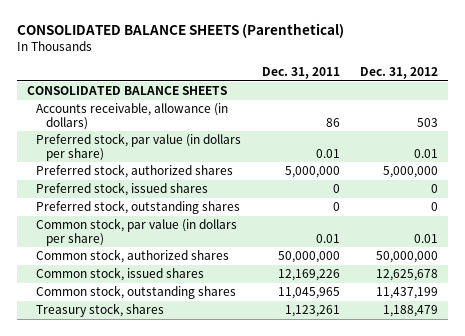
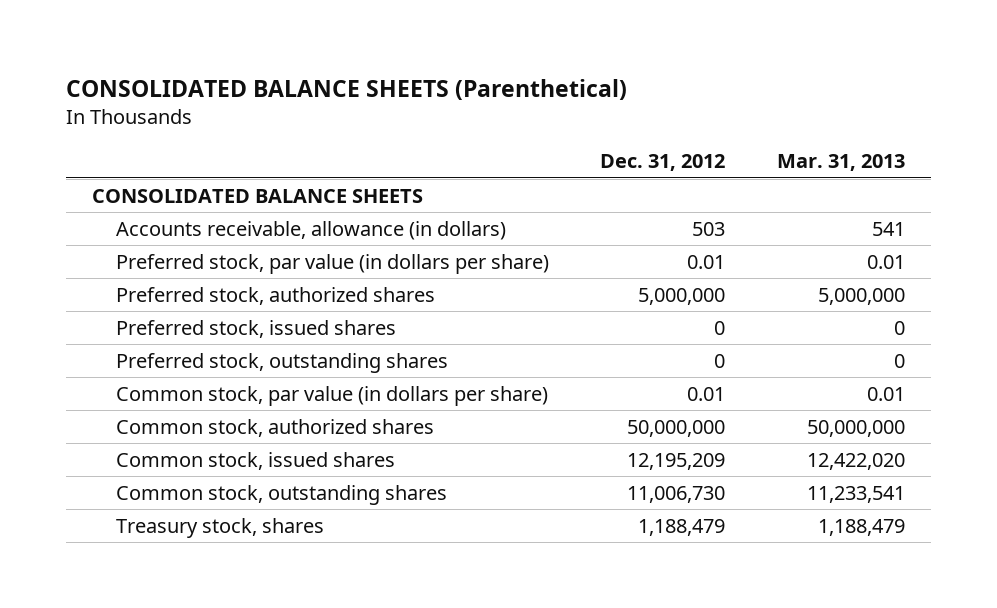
[261,67,340,80] Dec. 31, 2011 -> none
none -> [776,154,905,172] Mar. 31, 2013
[376,269,439,282] 12,625,678 -> [627,452,726,470] 12,195,209
[376,287,439,300] 11,437,199 -> [627,485,726,503] 11,006,730

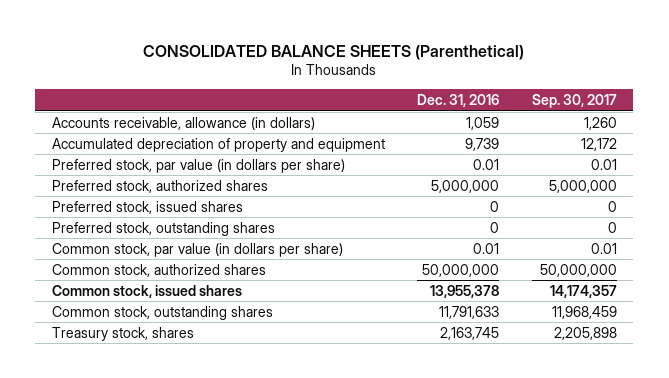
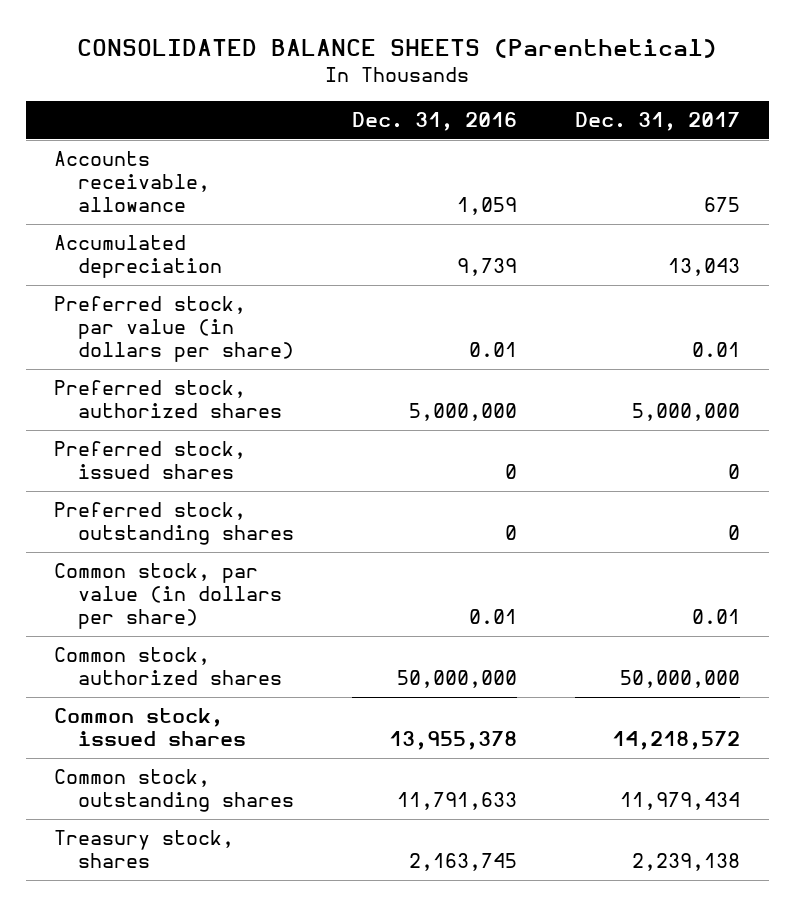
[531,93,617,108] Sep. 30, 2017 -> none
none -> [574,112,740,132] Dec. 31, 2017
[51,116,315,130] Accounts receivable, allowance (in dollars) -> [54,151,211,213] Accounts receivable, allowance
[51,137,385,152] Accumulated depreciation of property and equipment -> [54,235,223,279] Accumulated depreciation

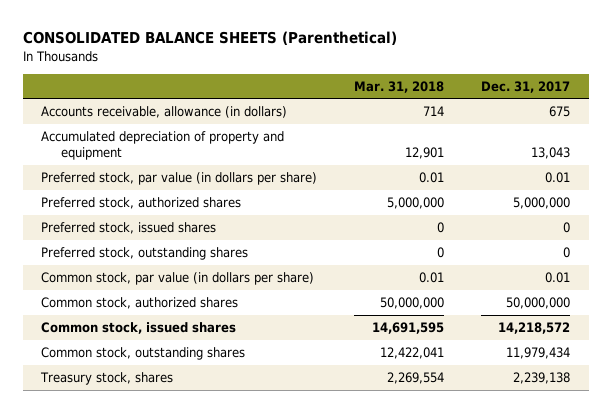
[352,112,518,132] Dec. 31, 2016 -> none
none -> [354,80,445,93] Mar. 31, 2018
[54,151,211,213] Accounts receivable, allowance -> [41,106,288,119] Accounts receivable, allowance (in dollars)
[54,235,223,279] Accumulated depreciation -> [41,131,285,161] Accumulated depreciation of property and equipment

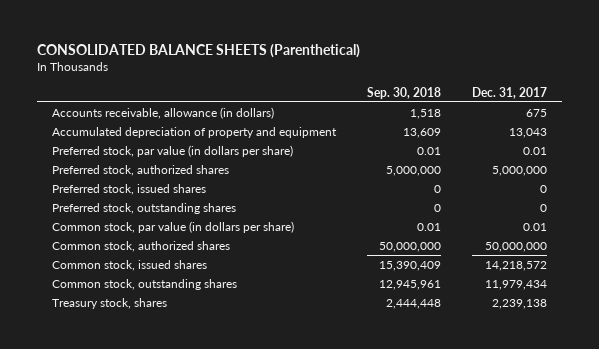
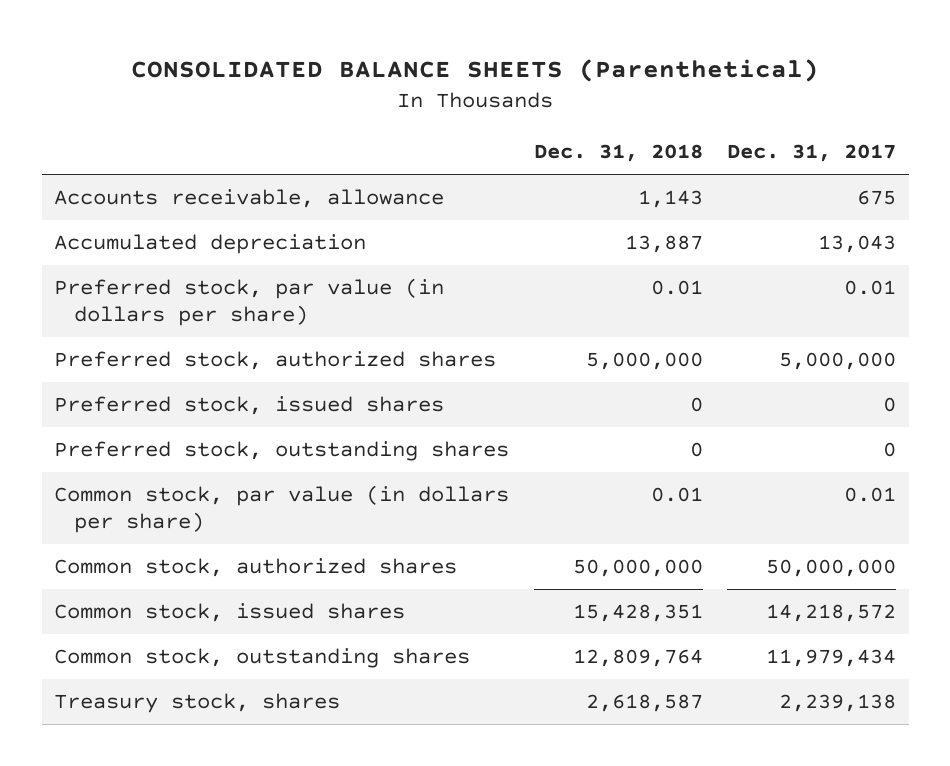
[367,86,442,99] Sep. 30, 2018 -> none
none -> [533,144,703,163] Dec. 31, 2018
[52,106,275,119] Accounts receivable, allowance (in dollars) -> [54,188,445,208] Accounts receivable, allowance
[52,126,338,138] Accumulated depreciation of property and equipment -> [54,233,367,254] Accumulated depreciation

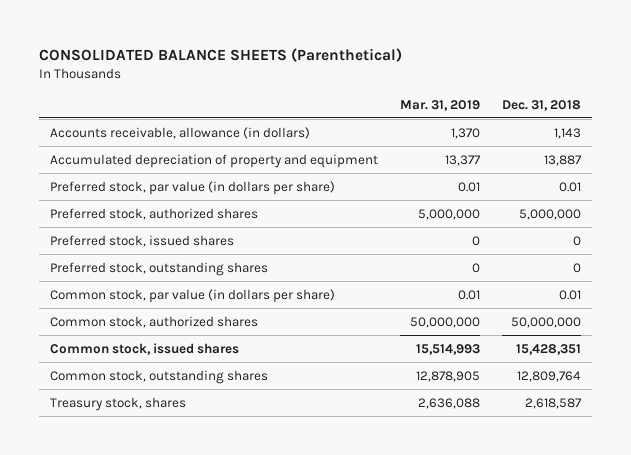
[727,144,897,163] Dec. 31, 2017 -> none
none -> [400,99,481,111] Mar. 31, 2019
[54,188,445,208] Accounts receivable, allowance -> [50,126,311,139] Accounts receivable, allowance (in dollars)
[54,233,367,254] Accumulated depreciation -> [50,153,379,168] Accumulated depreciation of property and equipment

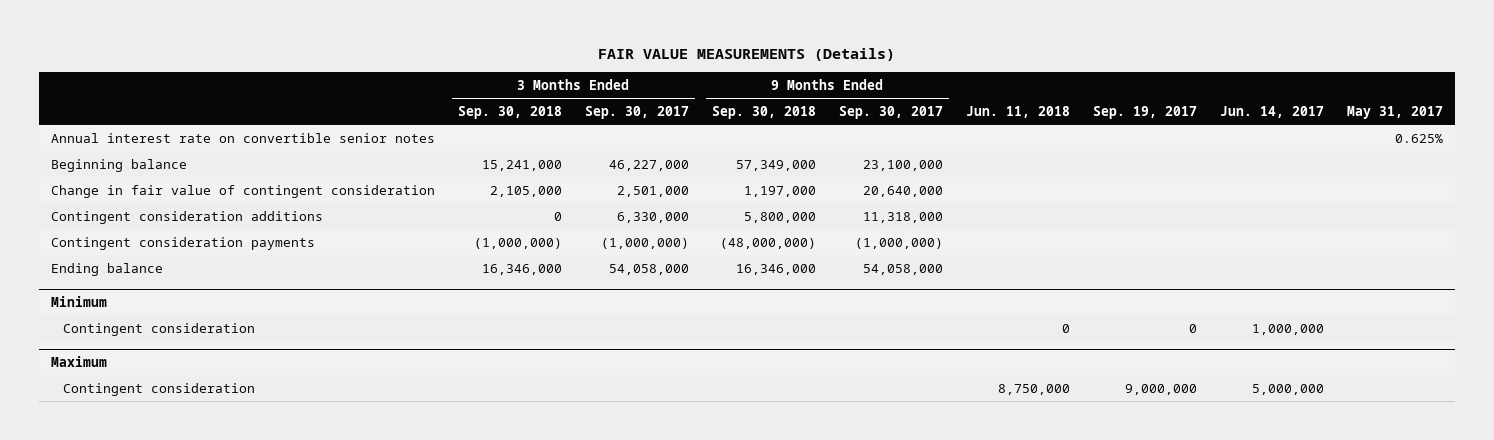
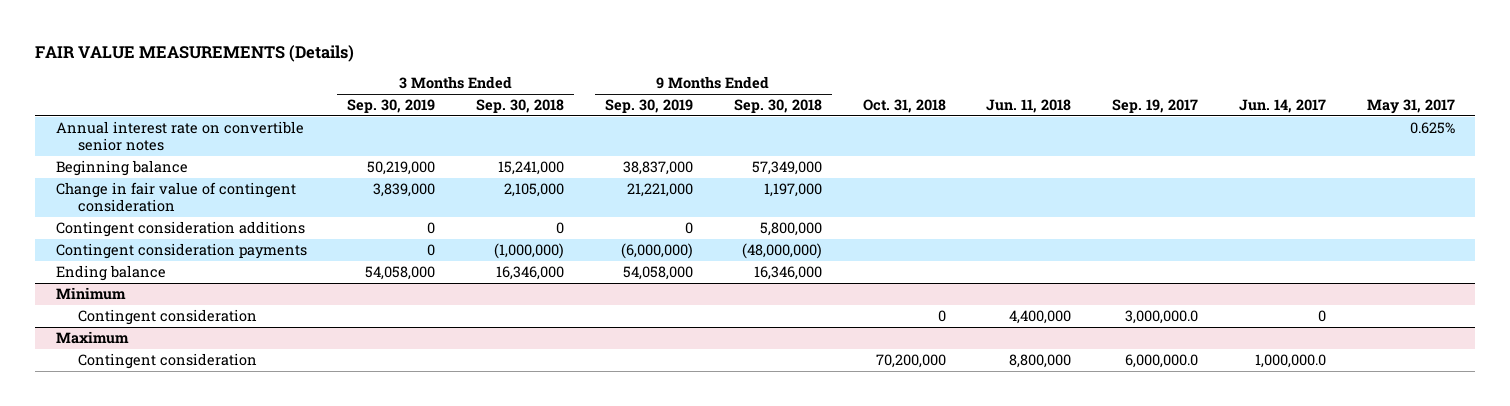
[584,105,689,119] Sep. 30, 2017 -> none
[839,105,944,119] Sep. 30, 2017 -> none
none -> [347,99,436,114] Sep. 30, 2019
none -> [604,99,693,114] Sep. 30, 2019
none -> [862,99,946,114] Oct. 31, 2018
[1062,323,1071,333] 0 -> [1009,310,1072,325] 4,400,000
[1189,323,1198,333] 0 -> [1125,310,1199,325] 3,000,000.0
[1252,323,1325,335] 1,000,000 -> [1318,310,1327,323] 0
[998,383,1071,395] 8,750,000 -> [1009,354,1072,369] 8,800,000
[1125,383,1198,395] 9,000,000 -> [1125,354,1199,369] 6,000,000.0
[1252,383,1325,395] 5,000,000 -> [1255,354,1327,369] 1,000,000.0

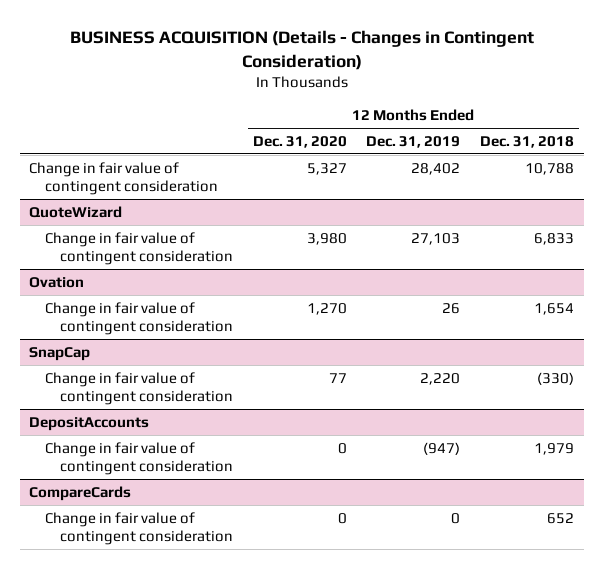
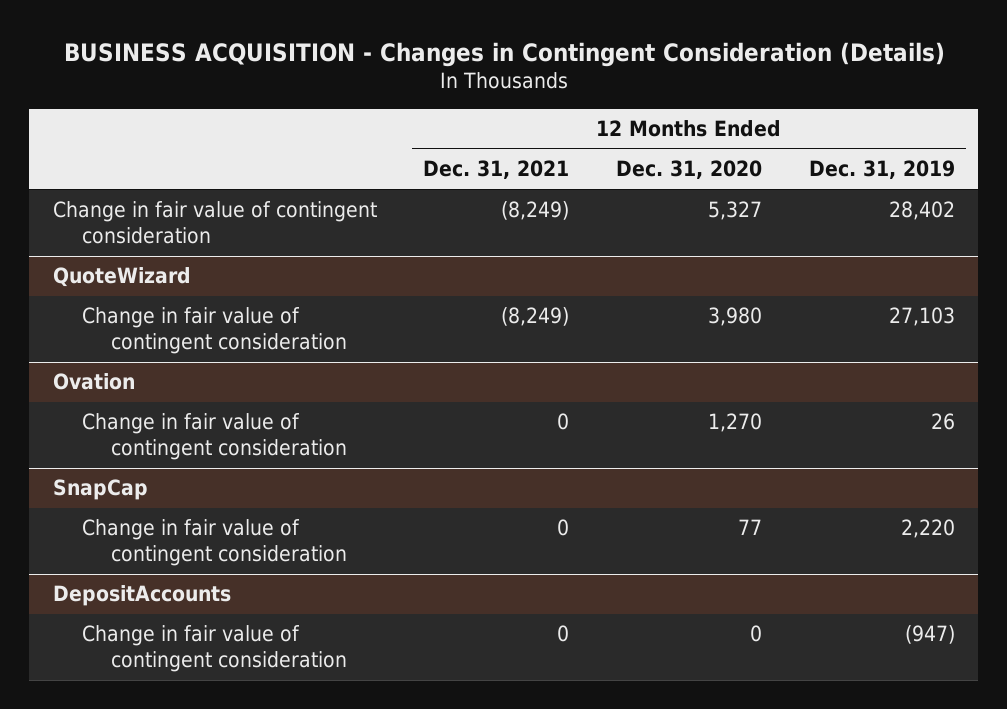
[69,30,534,70] BUSINESS ACQUISITION (Details - Changes in Contingent Consideration) -> [63,41,945,67] BUSINESS ACQUISITION - Changes in Contingent Consideration (Details)
[479,136,574,149] Dec. 31, 2018 -> none
none -> [423,160,570,180] Dec. 31, 2021
[29,485,132,501] CompareCards -> none
[44,511,233,546] Change in fair value of contingent consideration -> none

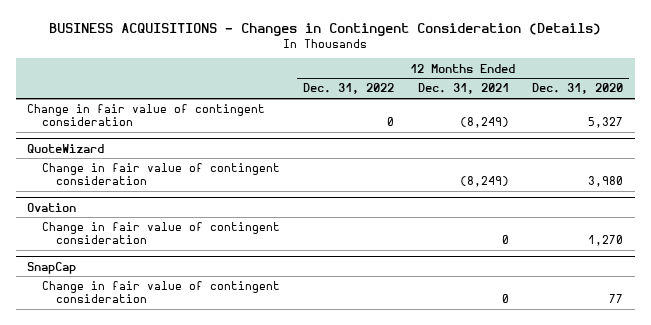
[63,41,945,67] BUSINESS ACQUISITION - Changes in Contingent Consideration (Details) -> [49,22,602,36] BUSINESS ACQUISITIONS - Changes in Contingent Consideration (Details)
[808,160,955,180] Dec. 31, 2019 -> none
none -> [303,83,395,95] Dec. 31, 2022
[52,585,231,607] DepositAccounts -> none
[81,625,348,673] Change in fair value of contingent consideration -> none

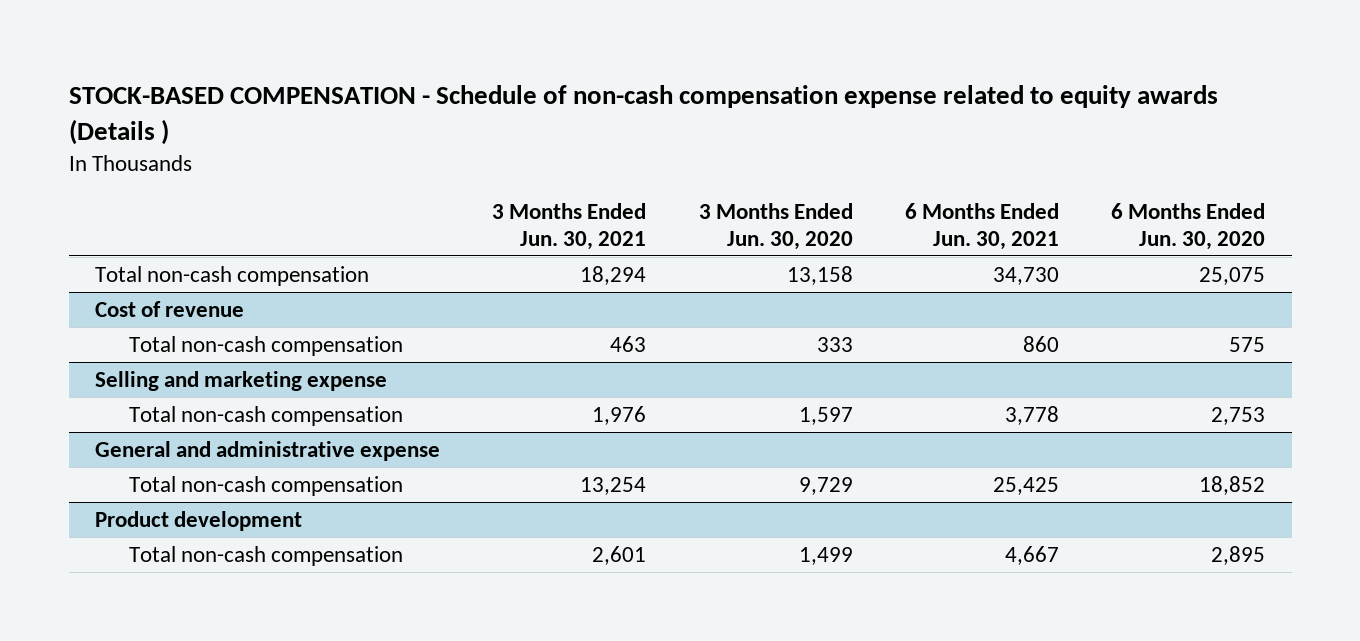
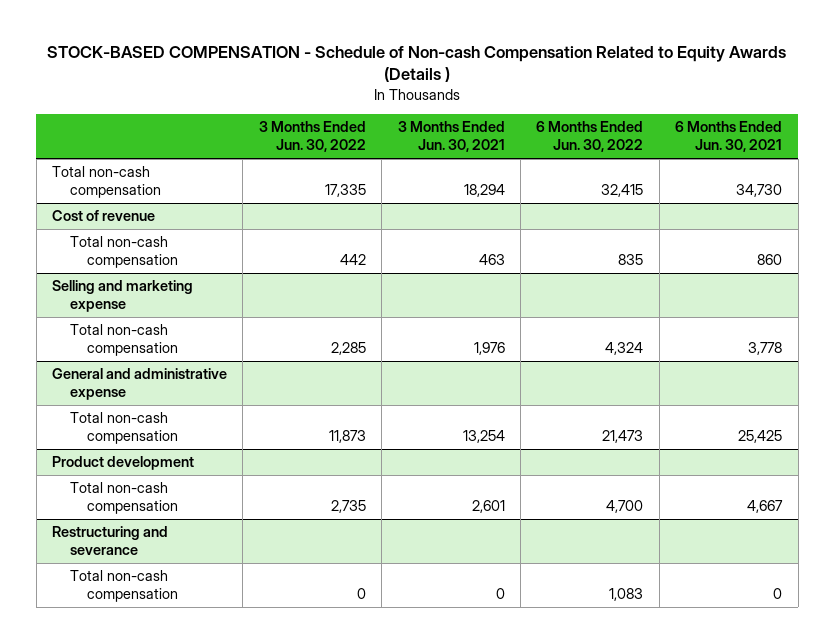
[68,85,1218,145] STOCK-BASED COMPENSATION - Schedule of non-cash compensation expense related to equity awards (Details ) -> [47,46,787,83] STOCK-BASED COMPENSATION - Schedule of Non-cash Compensation Related to Equity Awards (Details )
[698,203,853,250] 3 Months Ended Jun. 30, 2020 -> none
[1111,203,1266,250] 6 Months Ended Jun. 30, 2020 -> none
none -> [258,121,366,153] 3 Months Ended Jun. 30, 2022
none -> [536,121,644,153] 6 Months Ended Jun. 30, 2022
none -> [51,526,168,556] Restructuring and severance
none -> [69,570,179,603] Total non-cash compensation

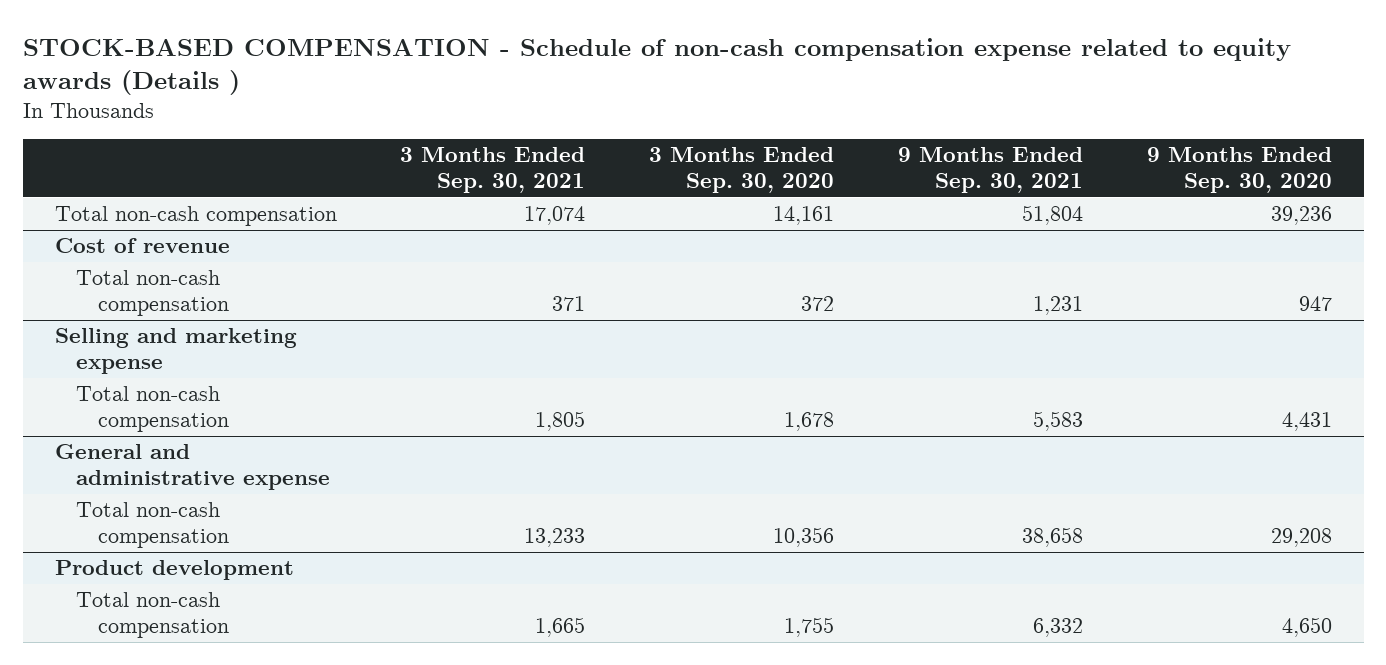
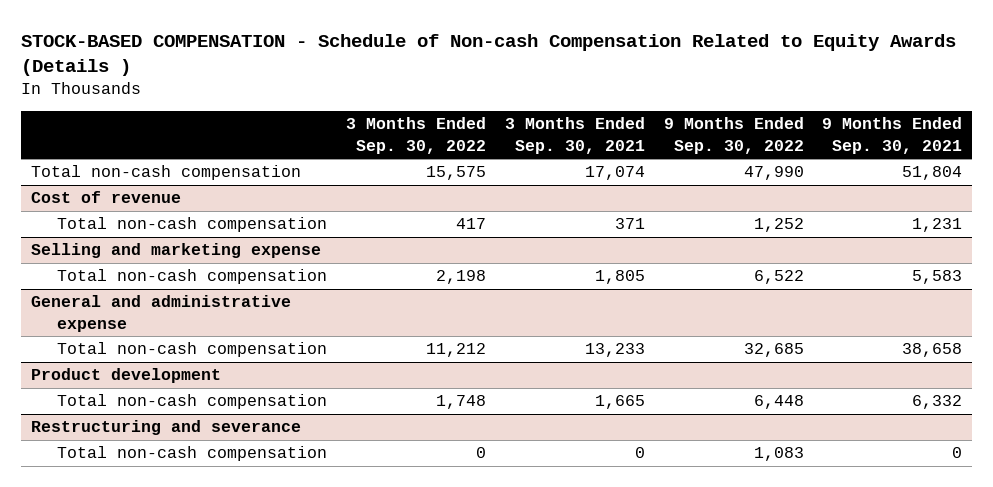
[22,37,1291,95] STOCK-BASED COMPENSATION - Schedule of non-cash compensation expense related to equity awards (Details ) -> [21,33,957,77] STOCK-BASED COMPENSATION - Schedule of Non-cash Compensation Related to Equity Awards (Details )
[649,147,835,194] 3 Months Ended Sep. 30, 2020 -> none
[1146,147,1332,194] 9 Months Ended Sep. 30, 2020 -> none
none -> [345,117,486,154] 3 Months Ended Sep. 30, 2022
none -> [663,117,804,154] 9 Months Ended Sep. 30, 2022
none -> [30,420,301,436] Restructuring and severance
none -> [56,446,327,462] Total non-cash compensation

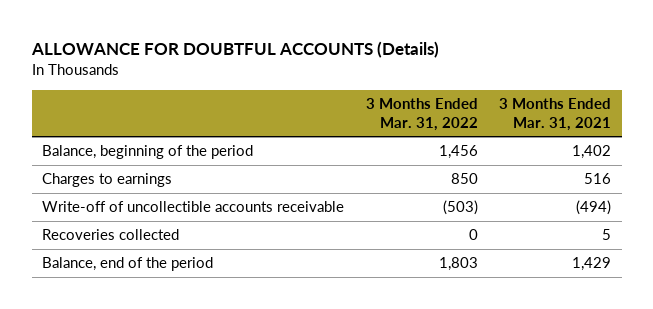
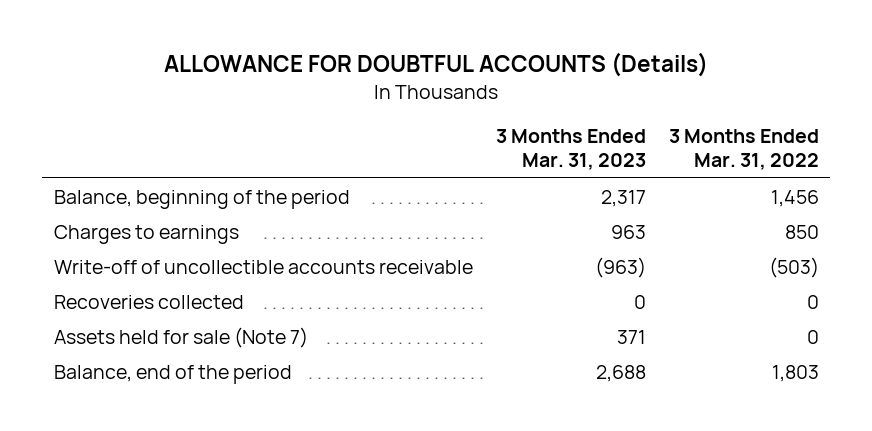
[498,98,611,131] 3 Months Ended Mar. 31, 2021 -> none
none -> [495,129,646,171] 3 Months Ended Mar. 31, 2023
none -> [53,326,308,348] Assets held for sale (Note 7)

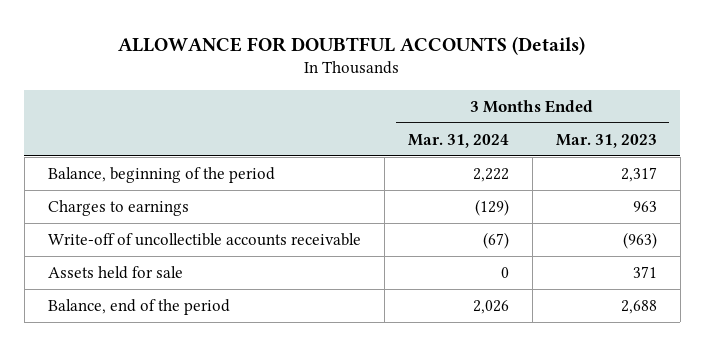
[668,129,819,171] 3 Months Ended Mar. 31, 2022 -> none
none -> [407,133,509,148] Mar. 31, 2024
[53,294,244,309] Recoveries collected -> none
[53,326,308,348] Assets held for sale (Note 7) -> [47,265,183,279] Assets held for sale

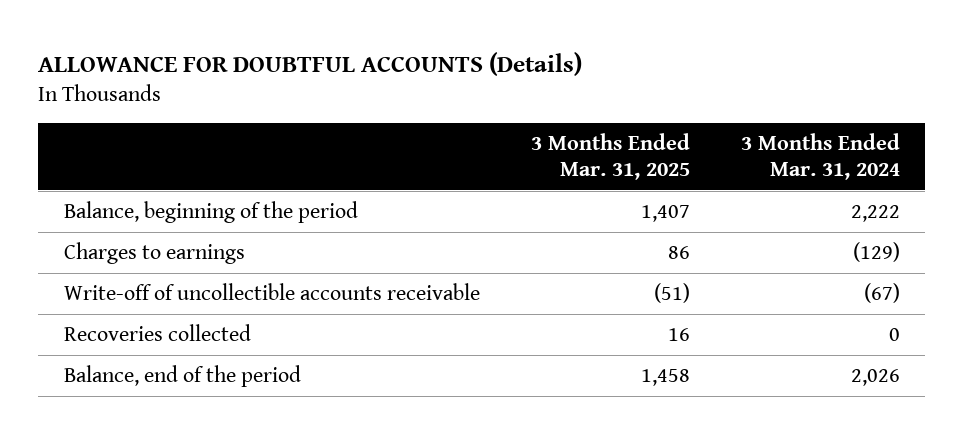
[555,133,657,148] Mar. 31, 2023 -> none
none -> [530,133,690,181] 3 Months Ended Mar. 31, 2025
[47,265,183,279] Assets held for sale -> none
none -> [63,324,251,342] Recoveries collected

